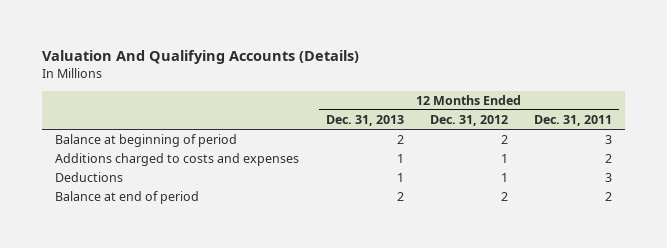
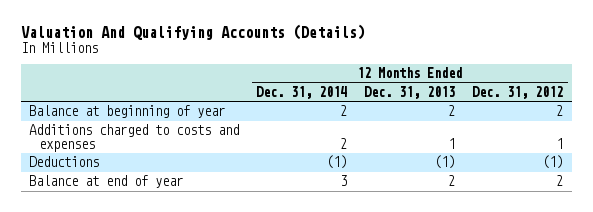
[534,115,613,127] Dec. 31, 2011 -> none
none -> [256,85,348,99] Dec. 31, 2014
[55,134,238,148] Balance at beginning of period -> [29,105,226,119] Balance at beginning of year
[396,173,404,183] 1 -> [434,155,456,170] (1)
[500,173,508,183] 1 -> [542,155,564,170] (1)
[55,191,200,205] Balance at end of period -> [29,175,184,189] Balance at end of year

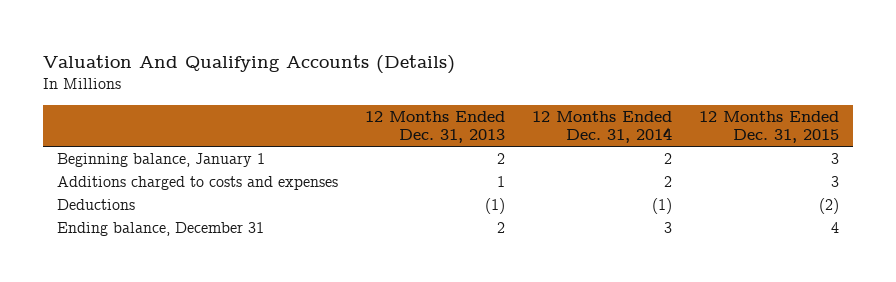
[472,85,564,99] Dec. 31, 2012 -> none
none -> [699,111,840,144] 12 Months Ended Dec. 31, 2015
[29,105,226,119] Balance at beginning of year -> [56,153,265,168] Beginning balance, January 1
[29,175,184,189] Balance at end of year -> [56,222,264,237] Ending balance, December 31

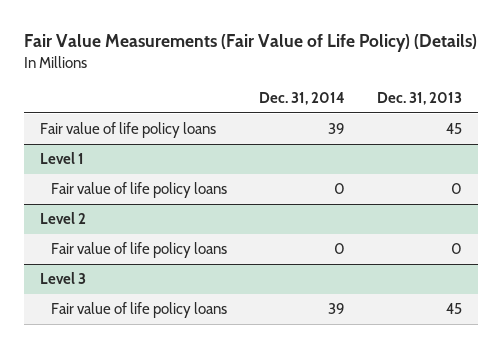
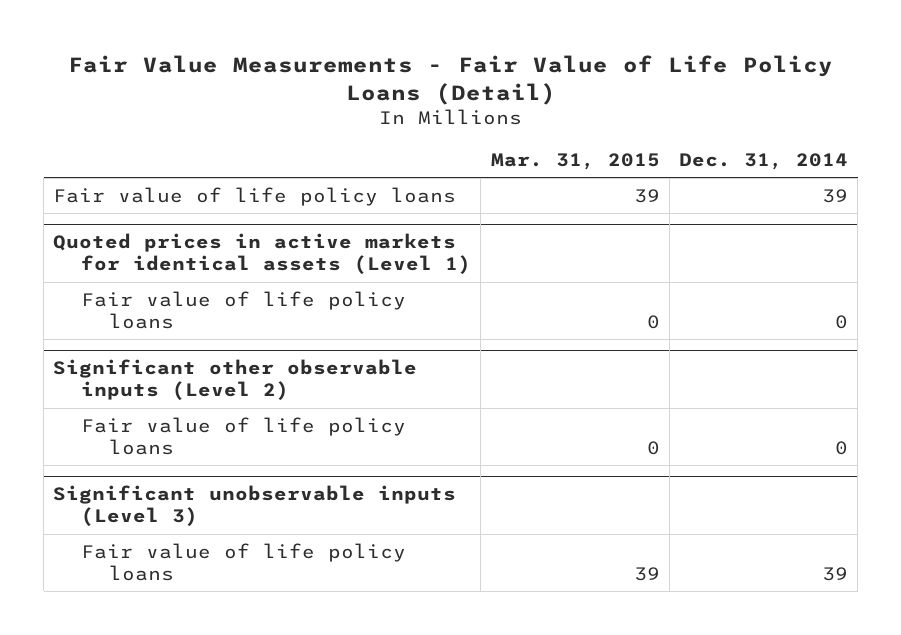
[23,34,477,53] Fair Value Measurements (Fair Value of Life Policy) (Details) -> [67,54,833,105] Fair Value Measurements - Fair Value of Life Policy Loans (Detail)
[376,92,462,106] Dec. 31, 2013 -> none
none -> [490,152,660,170] Mar. 31, 2015
[39,152,84,165] Level 1 -> [53,232,472,275] Quoted prices in active markets for identical assets (Level 1)
[39,212,86,225] Level 2 -> [53,358,418,401] Significant other observable inputs (Level 2)
[39,272,86,285] Level 3 -> [53,484,457,527] Significant unobservable inputs (Level 3)

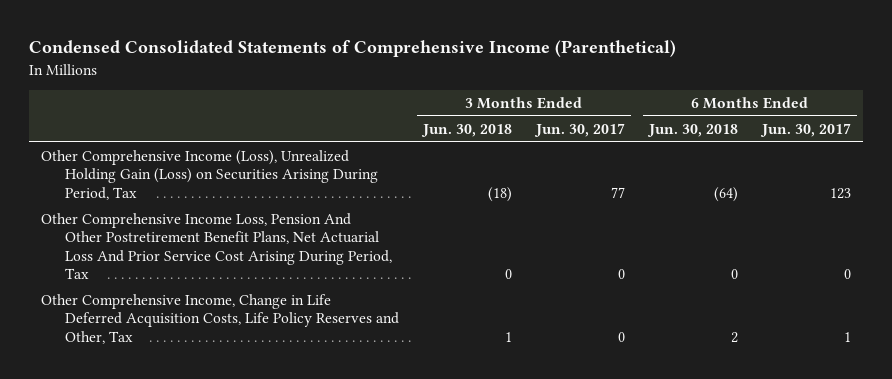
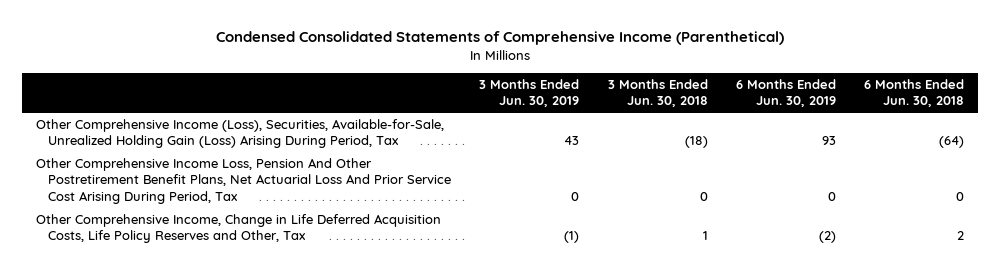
[534,122,626,137] Jun. 30, 2017 -> none
[760,122,852,137] Jun. 30, 2017 -> none
none -> [479,79,580,108] 3 Months Ended Jun. 30, 2019
none -> [735,79,836,108] 6 Months Ended Jun. 30, 2019
[40,149,379,200] Other Comprehensive Income (Loss), Unrealized Holding Gain (Loss) on Securities Arising During Period, Tax -> [36,119,445,149] Other Comprehensive Income (Loss), Securities, Available-for-Sale, Unrealized Holding Gain (Loss) Arising During Period, Tax

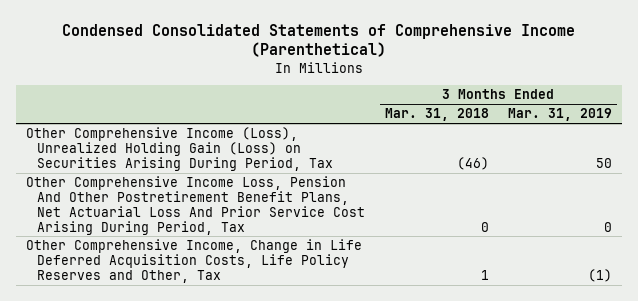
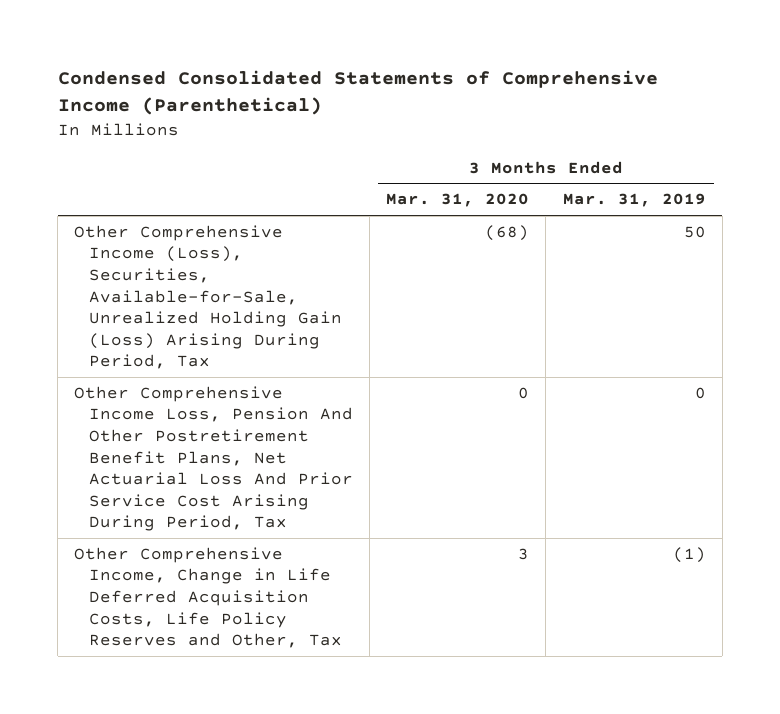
[384,108,489,122] Mar. 31, 2018 -> none
none -> [386,193,530,208] Mar. 31, 2020
[25,127,334,171] Other Comprehensive Income (Loss), Unrealized Holding Gain (Loss) on Securities Arising During Period, Tax -> [74,224,342,370] Other Comprehensive Income (Loss), Securities, Available-for-Sale, Unrealized Holding Gain (Loss) Arising During Period, Tax

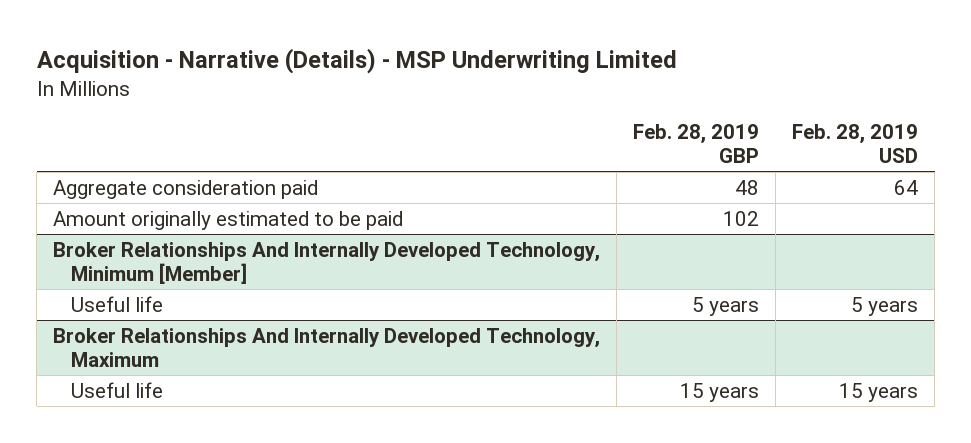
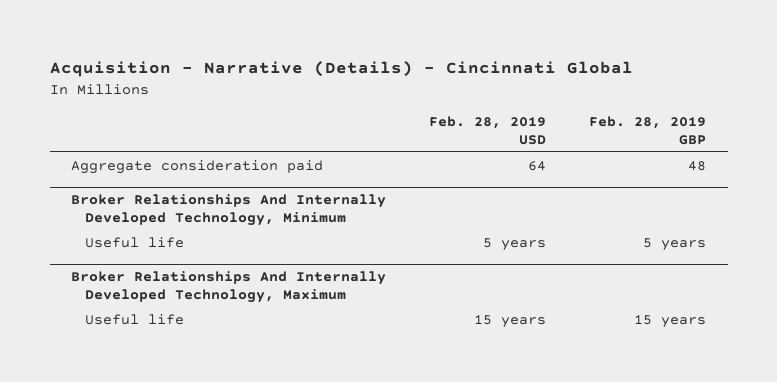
[36,48,677,75] Acquisition - Narrative (Details) - MSP Underwriting Limited -> [49,61,633,78] Acquisition - Narrative (Details) - Cincinnati Global
[53,210,404,230] Amount originally estimated to be paid -> none
[53,241,601,285] Broker Relationships And Internally Developed Technology, Minimum [Member] -> [71,193,387,226] Broker Relationships And Internally Developed Technology, Minimum

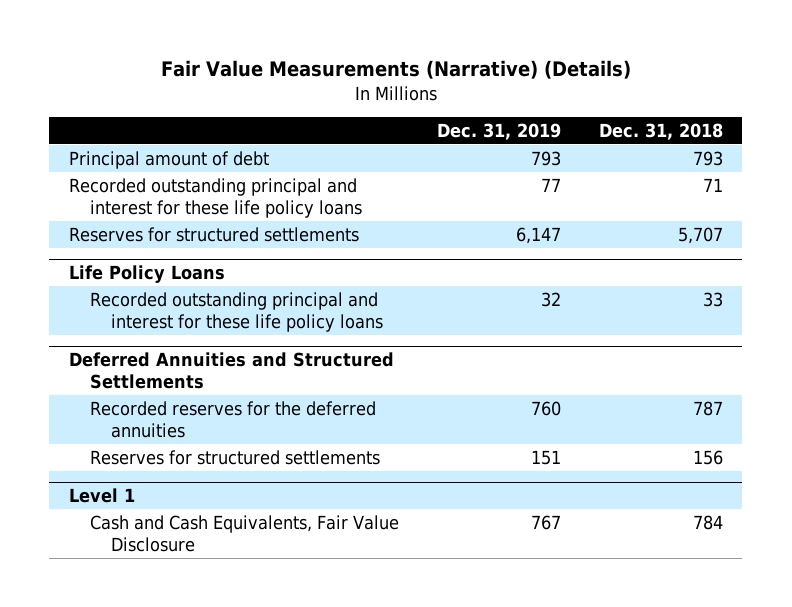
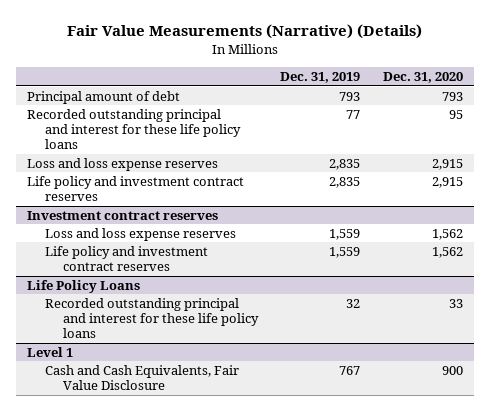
[599,122,724,140] Dec. 31, 2018 -> none
none -> [382,72,463,84] Dec. 31, 2020
[68,226,359,242] Reserves for structured settlements -> none
none -> [27,157,219,171] Loss and loss expense reserves
none -> [27,175,245,202] Life policy and investment contract reserves
none -> [27,210,219,220] Investment contract reserves
none -> [45,227,237,241] Loss and loss expense reserves
none -> [45,245,209,272] Life policy and investment contract reserves
[68,351,394,390] Deferred Annuities and Structured Settlements -> none
[89,400,376,438] Recorded reserves for the deferred annuities -> none
[89,449,380,465] Reserves for structured settlements -> none

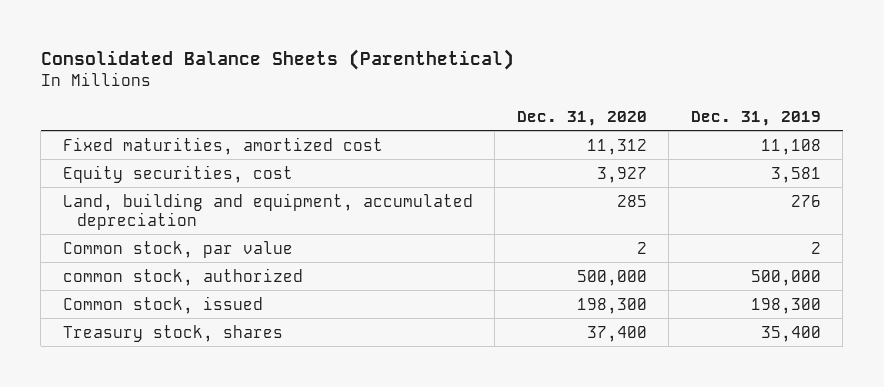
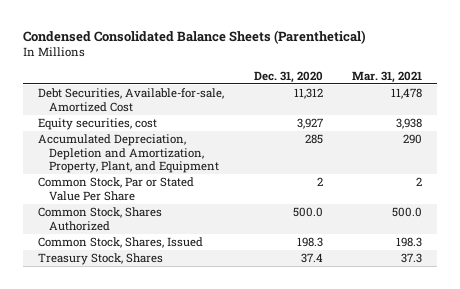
[40,48,514,70] Consolidated Balance Sheets (Parenthetical) -> [22,29,366,44] Condensed Consolidated Balance Sheets (Parenthetical)
[690,110,821,126] Dec. 31, 2019 -> none
none -> [352,70,423,83] Mar. 31, 2021
[62,136,383,155] Fixed maturities, amortized cost -> [37,88,224,112] Debt Securities, Available-for-sale, Amortized Cost
[62,192,473,230] Land, building and equipment, accumulated depreciation -> [37,134,219,174] Accumulated Depreciation, Depletion and Amortization, Property, Plant, and Equipment
[62,240,293,258] Common stock, par value -> [37,177,194,201] Common Stock, Par or Stated Value Per Share
[62,267,303,286] common stock, authorized -> [37,207,162,231] Common Stock, Shares Authorized
[576,269,647,286] 500,000 -> [292,207,323,218] 500.0
[62,295,263,314] Common stock, issued -> [37,237,203,249] Common Stock, Shares, Issued
[576,297,647,314] 198,300 -> [296,237,323,248] 198.3
[62,324,283,342] Treasury stock, shares -> [37,253,163,266] Treasury Stock, Shares
[586,325,647,342] 37,400 -> [300,253,323,264] 37.4

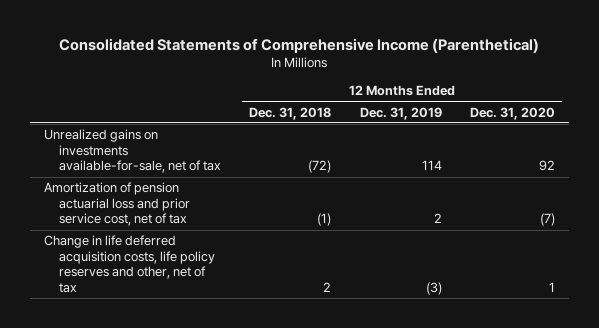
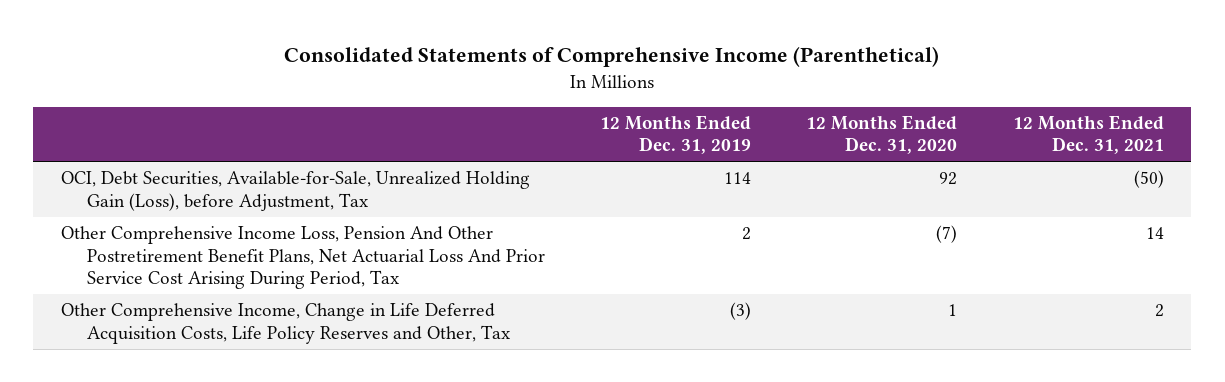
[249,106,332,120] Dec. 31, 2018 -> none
none -> [1012,114,1164,155] 12 Months Ended Dec. 31, 2021
[43,129,222,174] Unrealized gains on investments available-for-sale, net of tax -> [61,171,531,211] OCI, Debt Securities, Available-for-Sale, Unrealized Holding Gain (Loss), before Adjustment, Tax
[43,182,191,227] Amortization of pension actuarial loss and prior service cost, net of tax -> [61,226,545,290] Other Comprehensive Income Loss, Pension And Other Postretirement Benefit Plans, Net Actuarial Loss And Prior Service Cost Arising During Period, Tax
[43,235,216,294] Change in life deferred acquisition costs, life policy reserves and other, net of tax -> [61,303,511,344] Other Comprehensive Income, Change in Life Deferred Acquisition Costs, Life Policy Reserves and Other, Tax

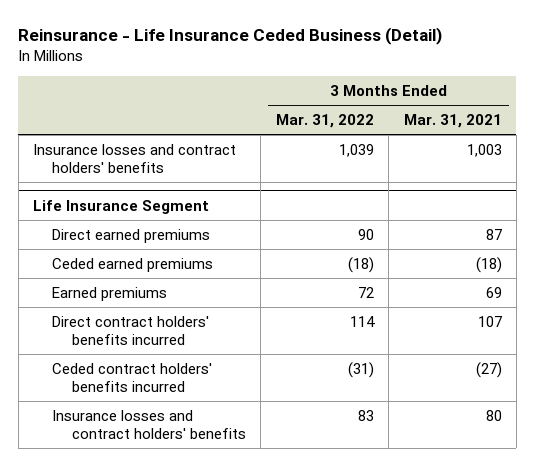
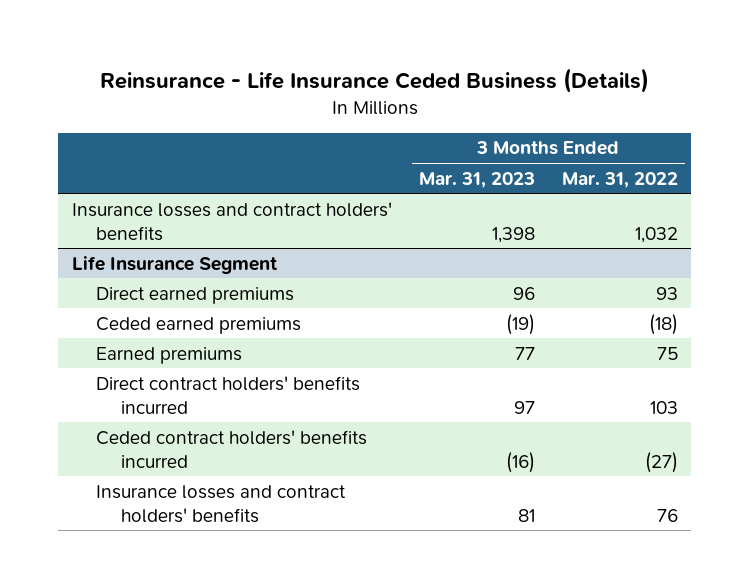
[18,27,443,46] Reinsurance - Life Insurance Ceded Business (Detail) -> [99,68,649,94] Reinsurance - Life Insurance Ceded Business (Details)
[403,114,502,129] Mar. 31, 2021 -> none
none -> [418,171,535,188] Mar. 31, 2023
[338,143,374,157] 1,039 -> [634,226,678,243] 1,032
[357,228,374,240] 90 -> [655,286,678,300] 93
[357,286,374,298] 72 -> [656,346,678,360] 75
[349,315,375,327] 114 -> [649,400,678,414] 103
[347,361,374,378] (31) -> [644,451,678,473] (27)
[357,409,374,421] 83 -> [656,508,678,522] 76

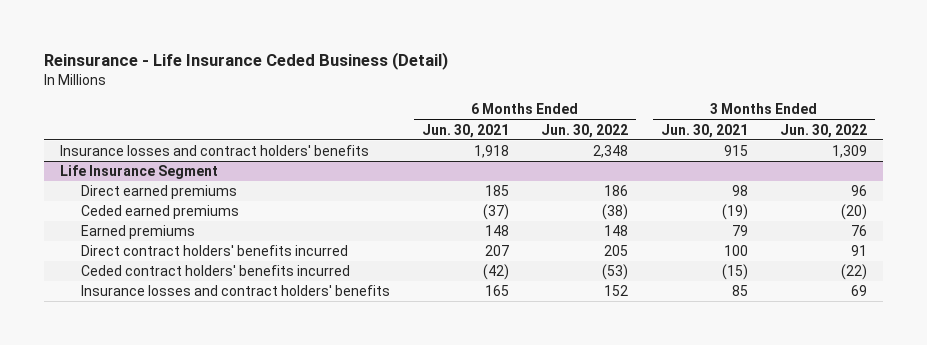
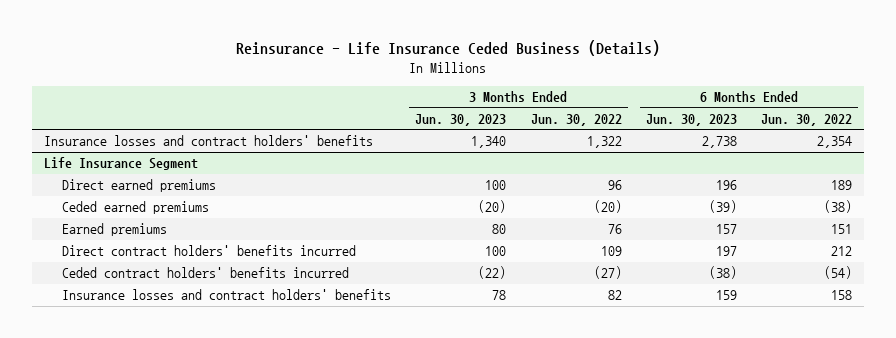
[43,51,448,70] Reinsurance - Life Insurance Ceded Business (Detail) -> [236,40,661,57] Reinsurance - Life Insurance Ceded Business (Details)
[422,123,510,138] Jun. 30, 2021 -> none
[660,123,748,138] Jun. 30, 2021 -> none
none -> [415,113,507,126] Jun. 30, 2023
none -> [645,113,737,126] Jun. 30, 2023
[593,145,629,159] 2,348 -> [817,136,853,149] 2,354
[831,145,867,159] 1,309 -> [586,136,622,149] 1,322
[604,185,629,197] 186 -> [831,180,853,191] 189
[604,225,629,237] 148 -> [831,224,853,235] 151
[604,245,629,257] 205 -> [831,246,853,257] 212
[850,245,867,257] 91 -> [600,246,622,257] 109
[602,264,629,281] (53) -> [824,266,853,280] (54)
[840,264,867,281] (22) -> [593,266,622,280] (27)
[604,285,629,297] 152 -> [831,290,853,301] 158
[850,285,867,297] 69 -> [607,290,622,301] 82

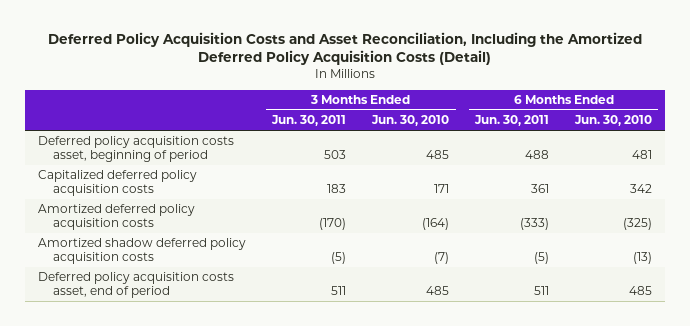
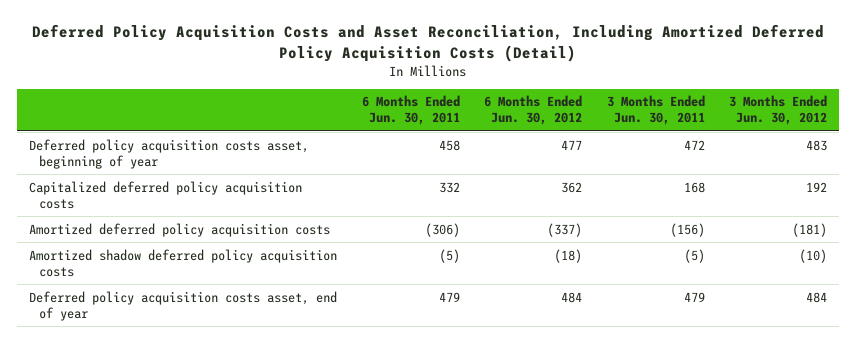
[48,31,643,65] Deferred Policy Acquisition Costs and Asset Reconciliation, Including the Amortized Deferred Policy Acquisition Costs (Detail) -> [32,24,825,62] Deferred Policy Acquisition Costs and Asset Reconciliation, Including Amortized Deferred Policy Acquisition Costs (Detail)
[371,115,450,127] Jun. 30, 2010 -> none
[573,115,652,127] Jun. 30, 2010 -> none
none -> [484,95,583,126] 6 Months Ended Jun. 30, 2012
none -> [729,95,828,126] 3 Months Ended Jun. 30, 2012
[38,136,235,163] Deferred policy acquisition costs asset, beginning of period -> [29,138,310,169] Deferred policy acquisition costs asset, beginning of year
[324,150,347,160] 503 -> [683,139,705,150] 472
[525,150,550,160] 488 -> [438,139,460,151] 458
[327,184,347,194] 183 -> [683,181,705,193] 168
[531,184,550,194] 361 -> [438,181,460,193] 332
[319,218,347,231] (170) -> [669,222,705,237] (156)
[520,218,550,231] (333) -> [424,222,460,237] (306)
[38,272,235,299] Deferred policy acquisition costs asset, end of period -> [29,290,338,321] Deferred policy acquisition costs asset, end of year
[331,286,347,296] 511 -> [683,291,705,302] 479
[534,286,550,296] 511 -> [438,291,460,302] 479

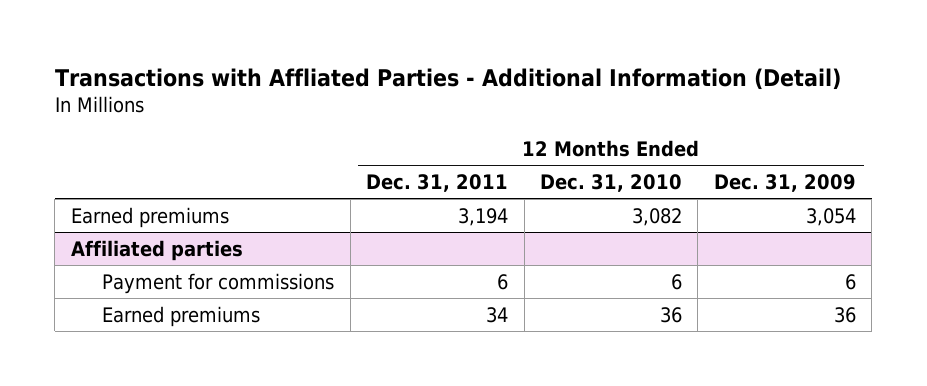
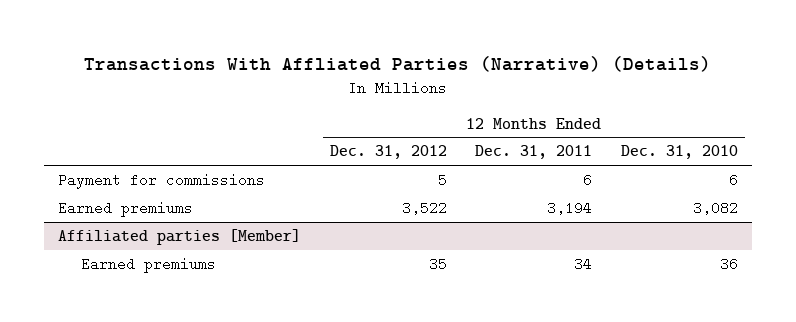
[54,67,841,90] Transactions with Affliated Parties - Additional Information (Detail) -> [84,56,712,73] Transactions With Affliated Parties (Narrative) (Details)
[713,173,856,192] Dec. 31, 2009 -> none
none -> [329,145,447,160] Dec. 31, 2012
[70,239,243,261] Affiliated parties -> none
[70,206,229,228] Earned premiums -> [58,201,194,218] Earned premiums
none -> [58,229,302,246] Affiliated parties [Member]

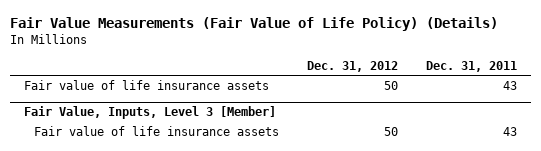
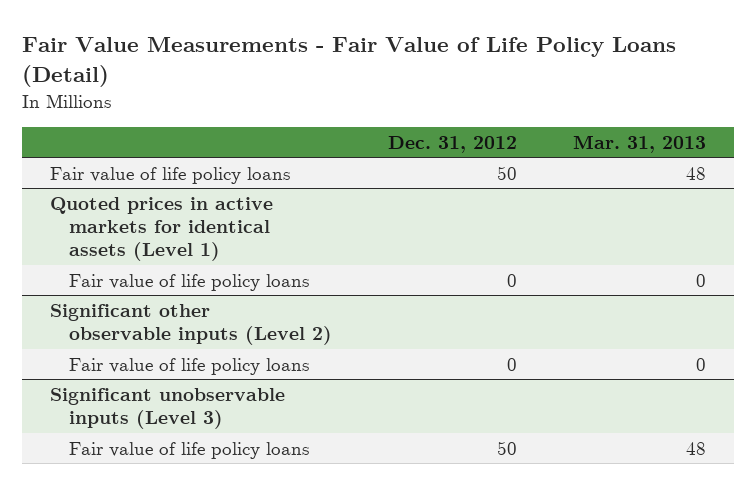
[9,17,498,32] Fair Value Measurements (Fair Value of Life Policy) (Details) -> [22,36,677,87] Fair Value Measurements - Fair Value of Life Policy Loans (Detail)
[426,61,518,73] Dec. 31, 2011 -> none
none -> [572,134,706,153] Mar. 31, 2013
[23,106,276,120] Fair Value, Inputs, Level 3 [Member] -> none
[23,79,269,90] Fair value of life insurance assets -> [50,166,291,184] Fair value of life policy loans
none -> [50,196,274,261] Quoted prices in active markets for identical assets (Level 1)
[34,125,280,136] Fair value of life insurance assets -> [69,273,310,291] Fair value of life policy loans
[384,126,399,136] 50 -> [506,273,517,287] 0
none -> [50,303,333,345] Significant other observable inputs (Level 2)
none -> [69,357,310,375] Fair value of life policy loans
none -> [50,387,286,429] Significant unobservable inputs (Level 3)
none -> [69,441,310,459] Fair value of life policy loans

